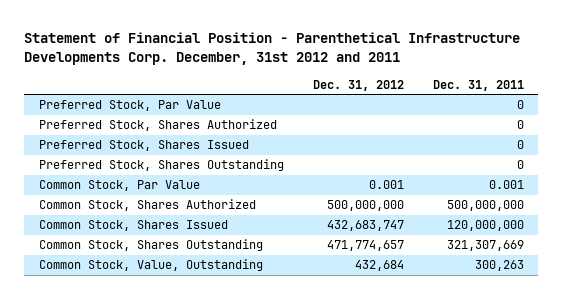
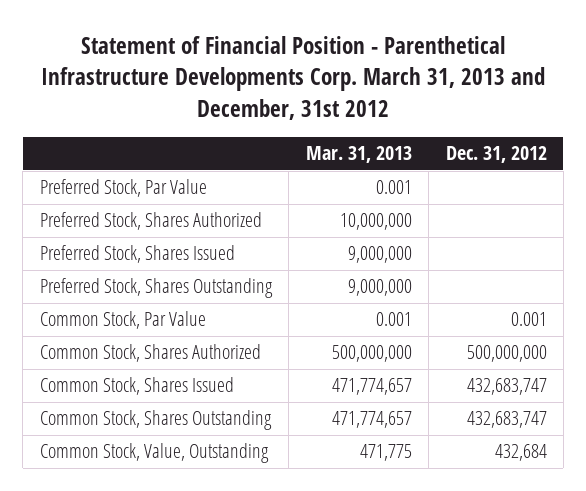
[24,32,521,66] Statement of Financial Position - Parenthetical Infrastructure Developments Corp. December, 31st 2012 and 2011 -> [41,36,546,120] Statement of Financial Position - Parenthetical Infrastructure Developments Corp. March 31, 2013 and December, 31st 2012
[432,79,524,91] Dec. 31, 2011 -> none
none -> [305,146,412,164] Mar. 31, 2013
[326,240,404,252] 471,774,657 -> [466,411,547,429] 432,683,747

